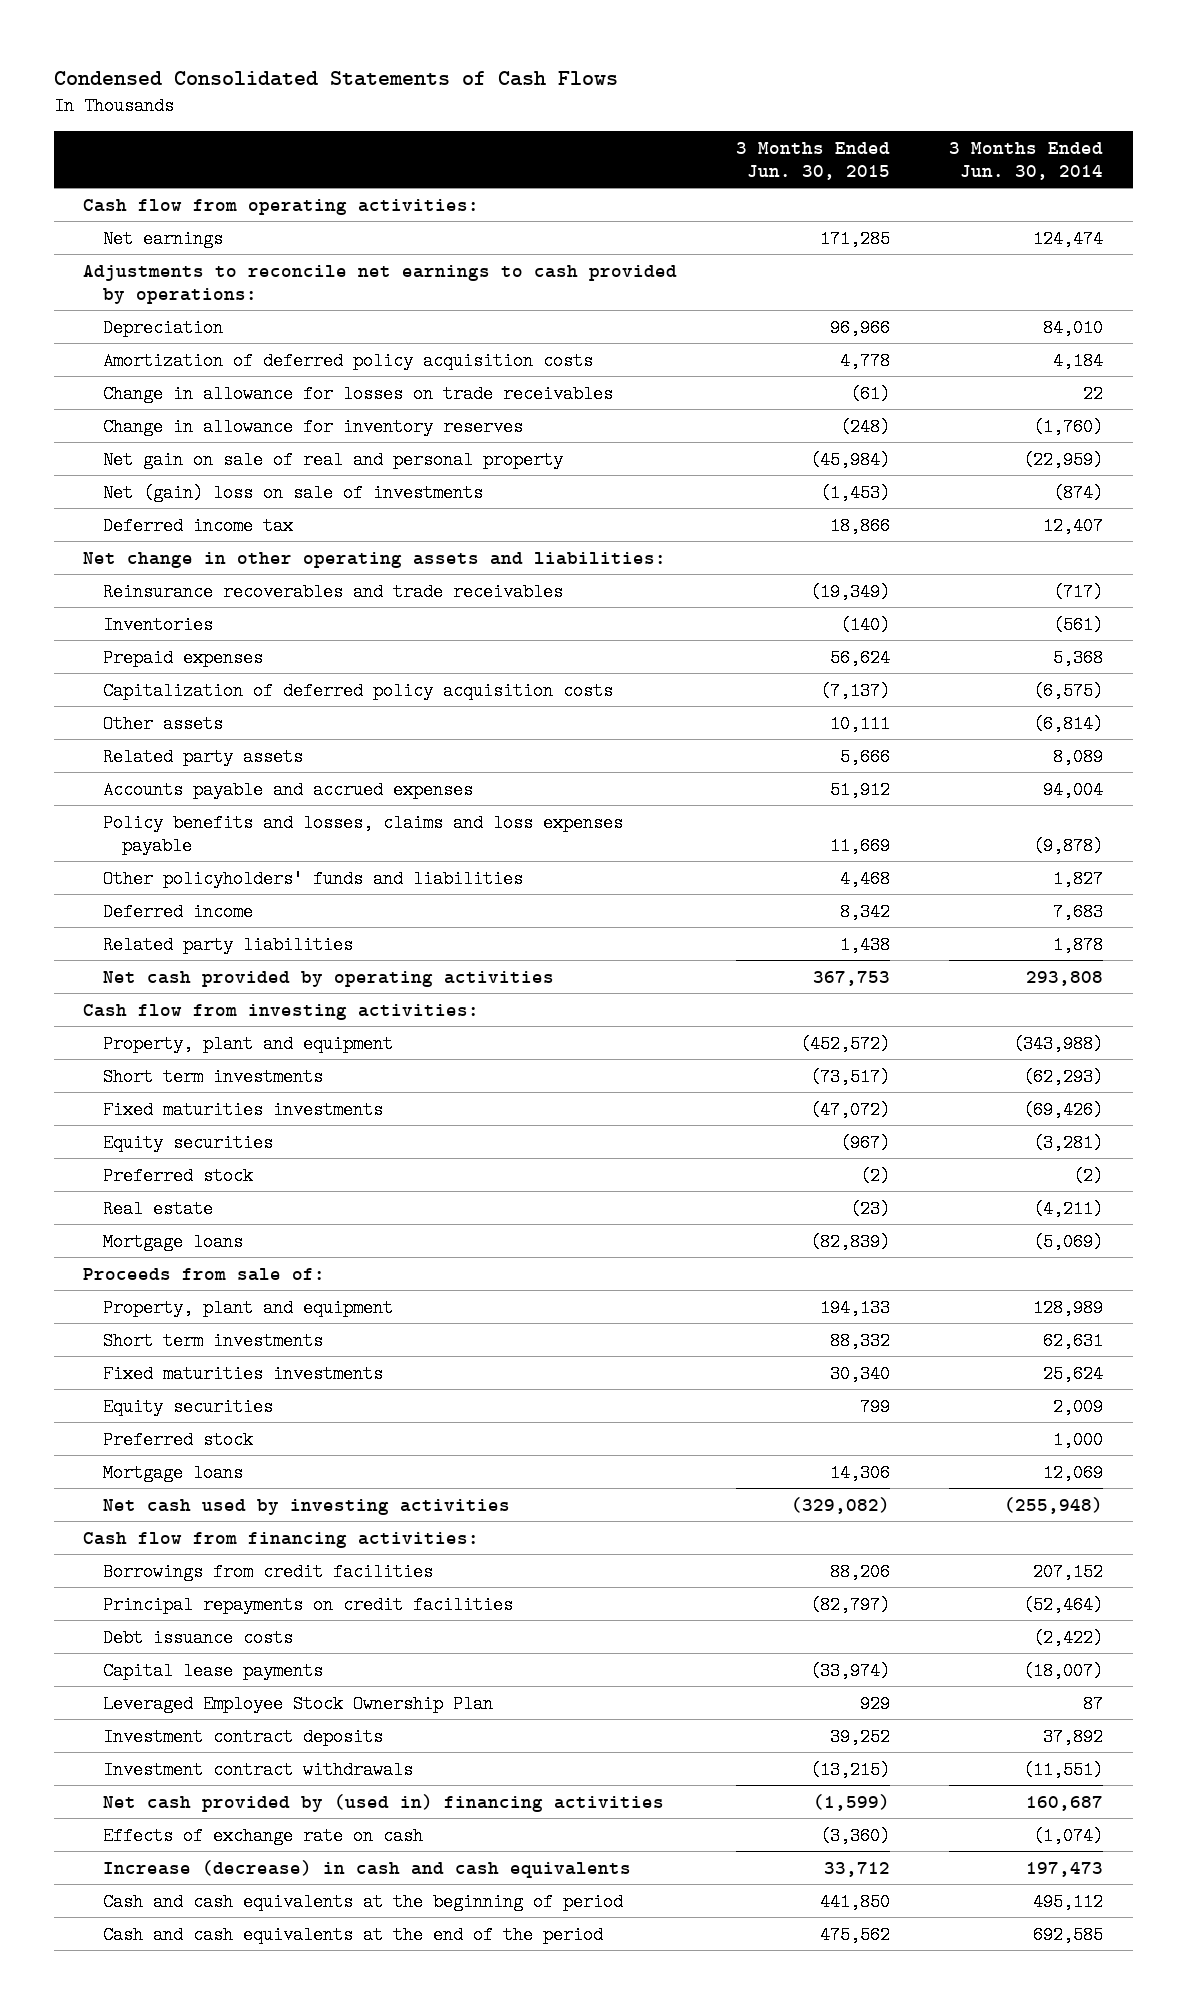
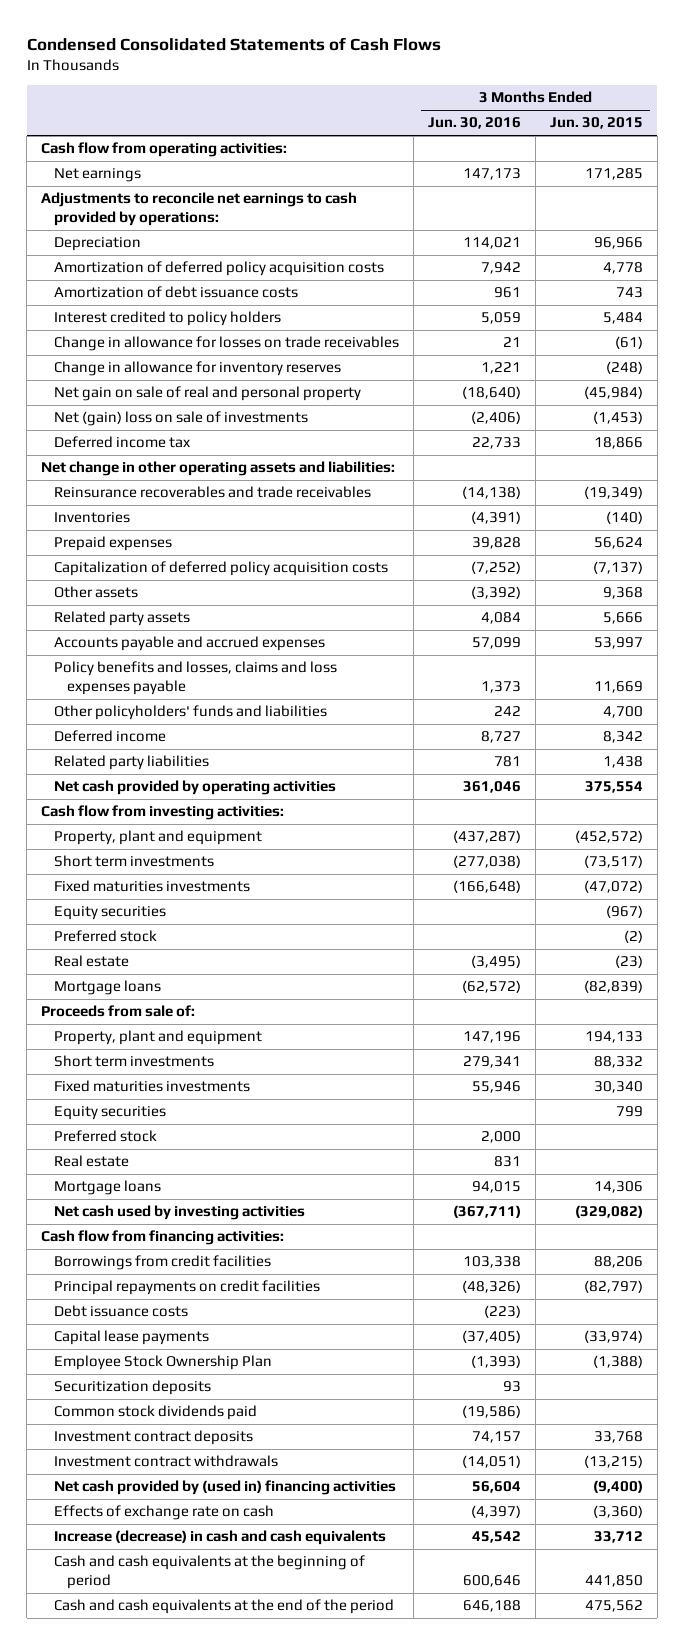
[949,141,1104,180] 3 Months Ended Jun. 30, 2014 -> none
none -> [428,117,522,130] Jun. 30, 2016
none -> [54,286,299,299] Amortization of debt issuance costs
none -> [54,311,282,327] Interest credited to policy holders
[830,714,891,733] 10,111 -> [602,587,643,600] 9,368
[830,780,891,799] 51,912 -> [593,637,643,650] 53,997
[840,869,891,888] 4,468 -> [602,706,643,719] 4,700
[813,970,891,986] 367,753 -> [584,781,643,794] 375,554
none -> [54,1155,130,1168] Real estate
[102,1694,493,1713] Leveraged Employee Stock Ownership Plan -> [54,1355,273,1371] Employee Stock Ownership Plan
[860,1694,891,1713] 929 -> [592,1355,643,1369] (1,388)
none -> [54,1380,212,1396] Securitization deposits
none -> [54,1405,258,1421] Common stock dividends paid
[830,1727,891,1746] 39,252 -> [593,1431,643,1444] 33,768
[813,1793,891,1811] (1,599) -> [592,1480,643,1494] (9,400)

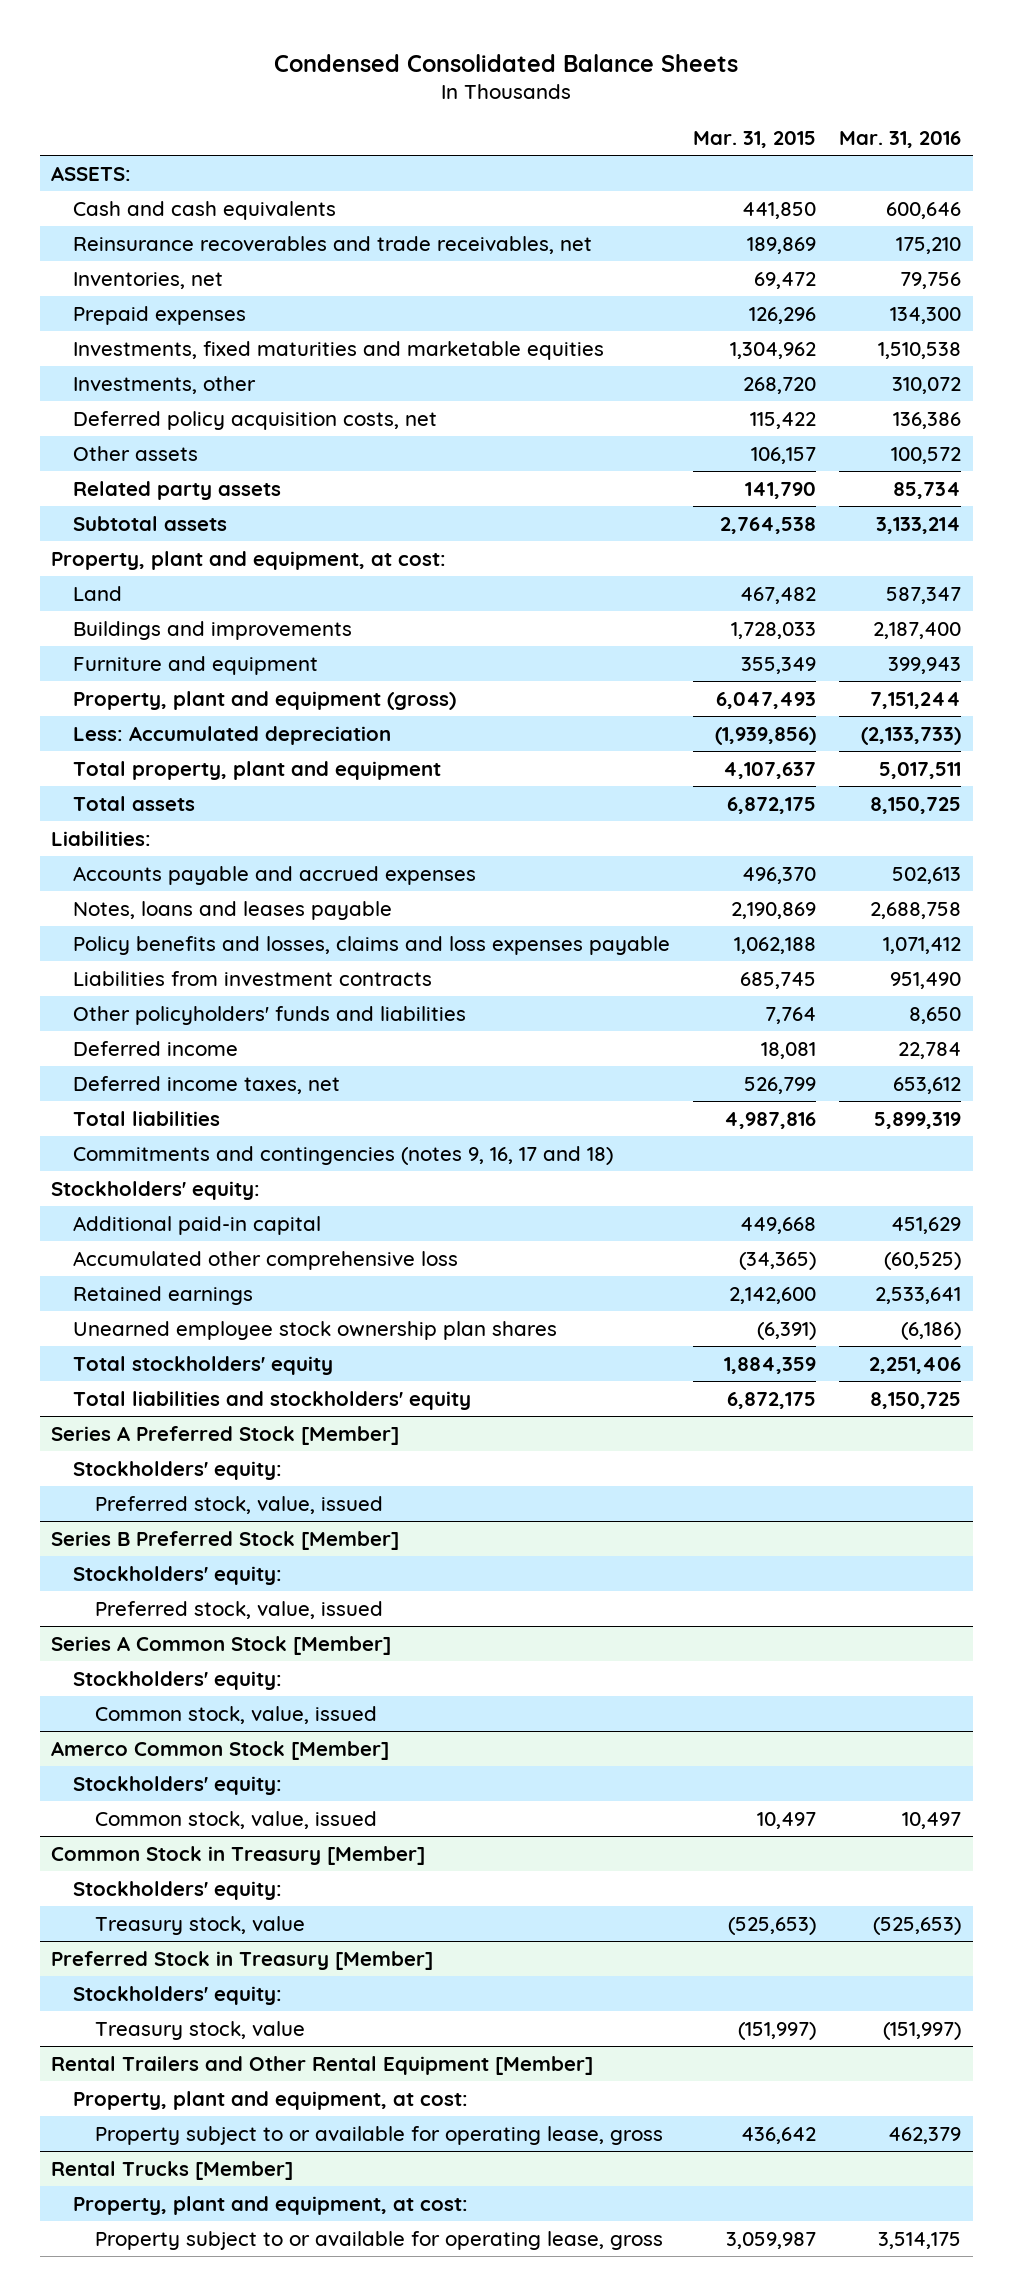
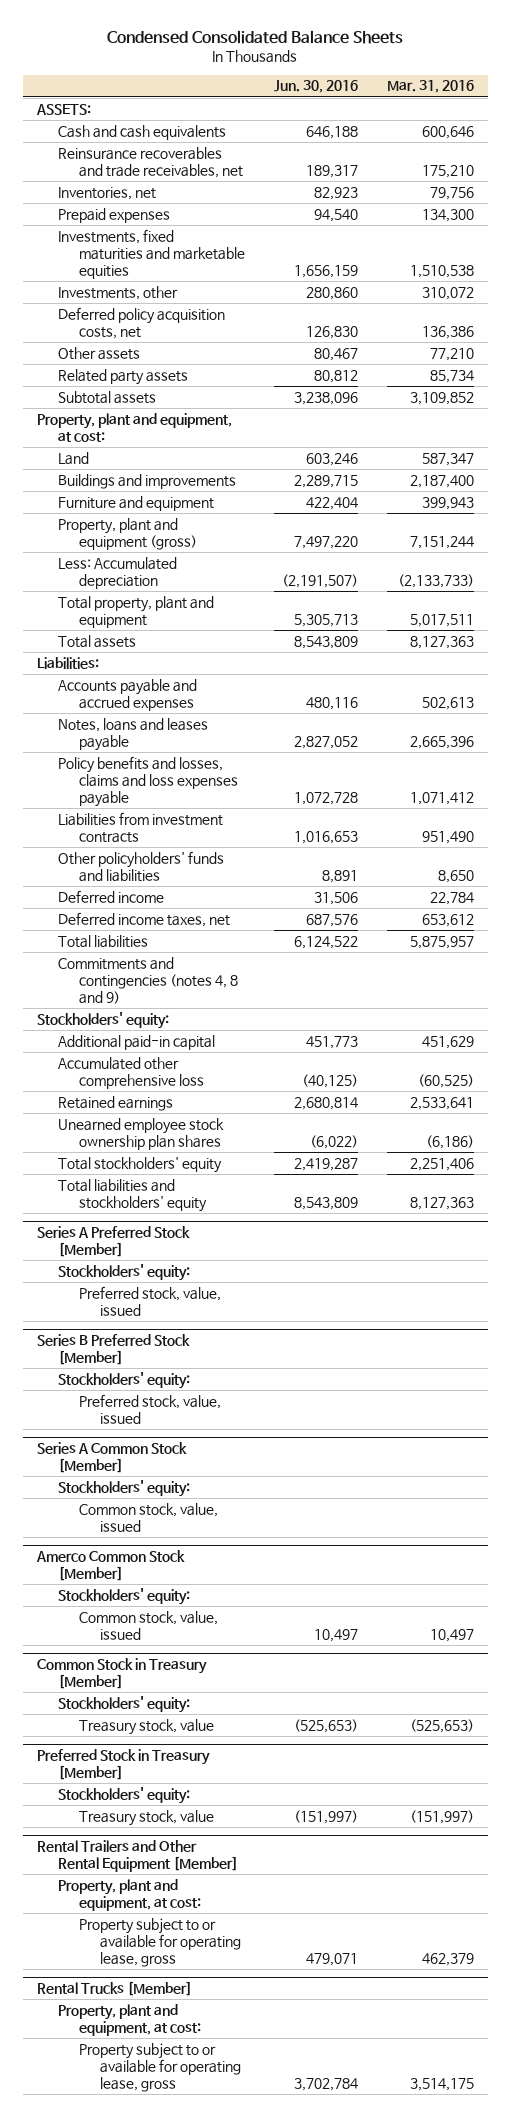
[693,130,817,148] Mar. 31, 2015 -> none
none -> [273,80,358,94] Jun. 30, 2016
[891,446,962,464] 100,572 -> [429,347,474,361] 77,210
[876,516,962,534] 3,133,214 -> [409,391,474,405] 3,109,852
[870,796,962,814] 8,150,725 -> [409,635,474,649] 8,127,363
[870,901,962,919] 2,688,758 -> [409,735,474,749] 2,665,396
[874,1111,962,1129] 5,899,319 -> [409,935,474,949] 5,875,957
[73,1145,614,1165] Commitments and contingencies (notes 9, 16, 17 and 18) -> [57,956,238,1004] Commitments and contingencies (notes 4, 8 and 9)
[870,1391,962,1409] 8,150,725 -> [409,1196,474,1210] 8,127,363

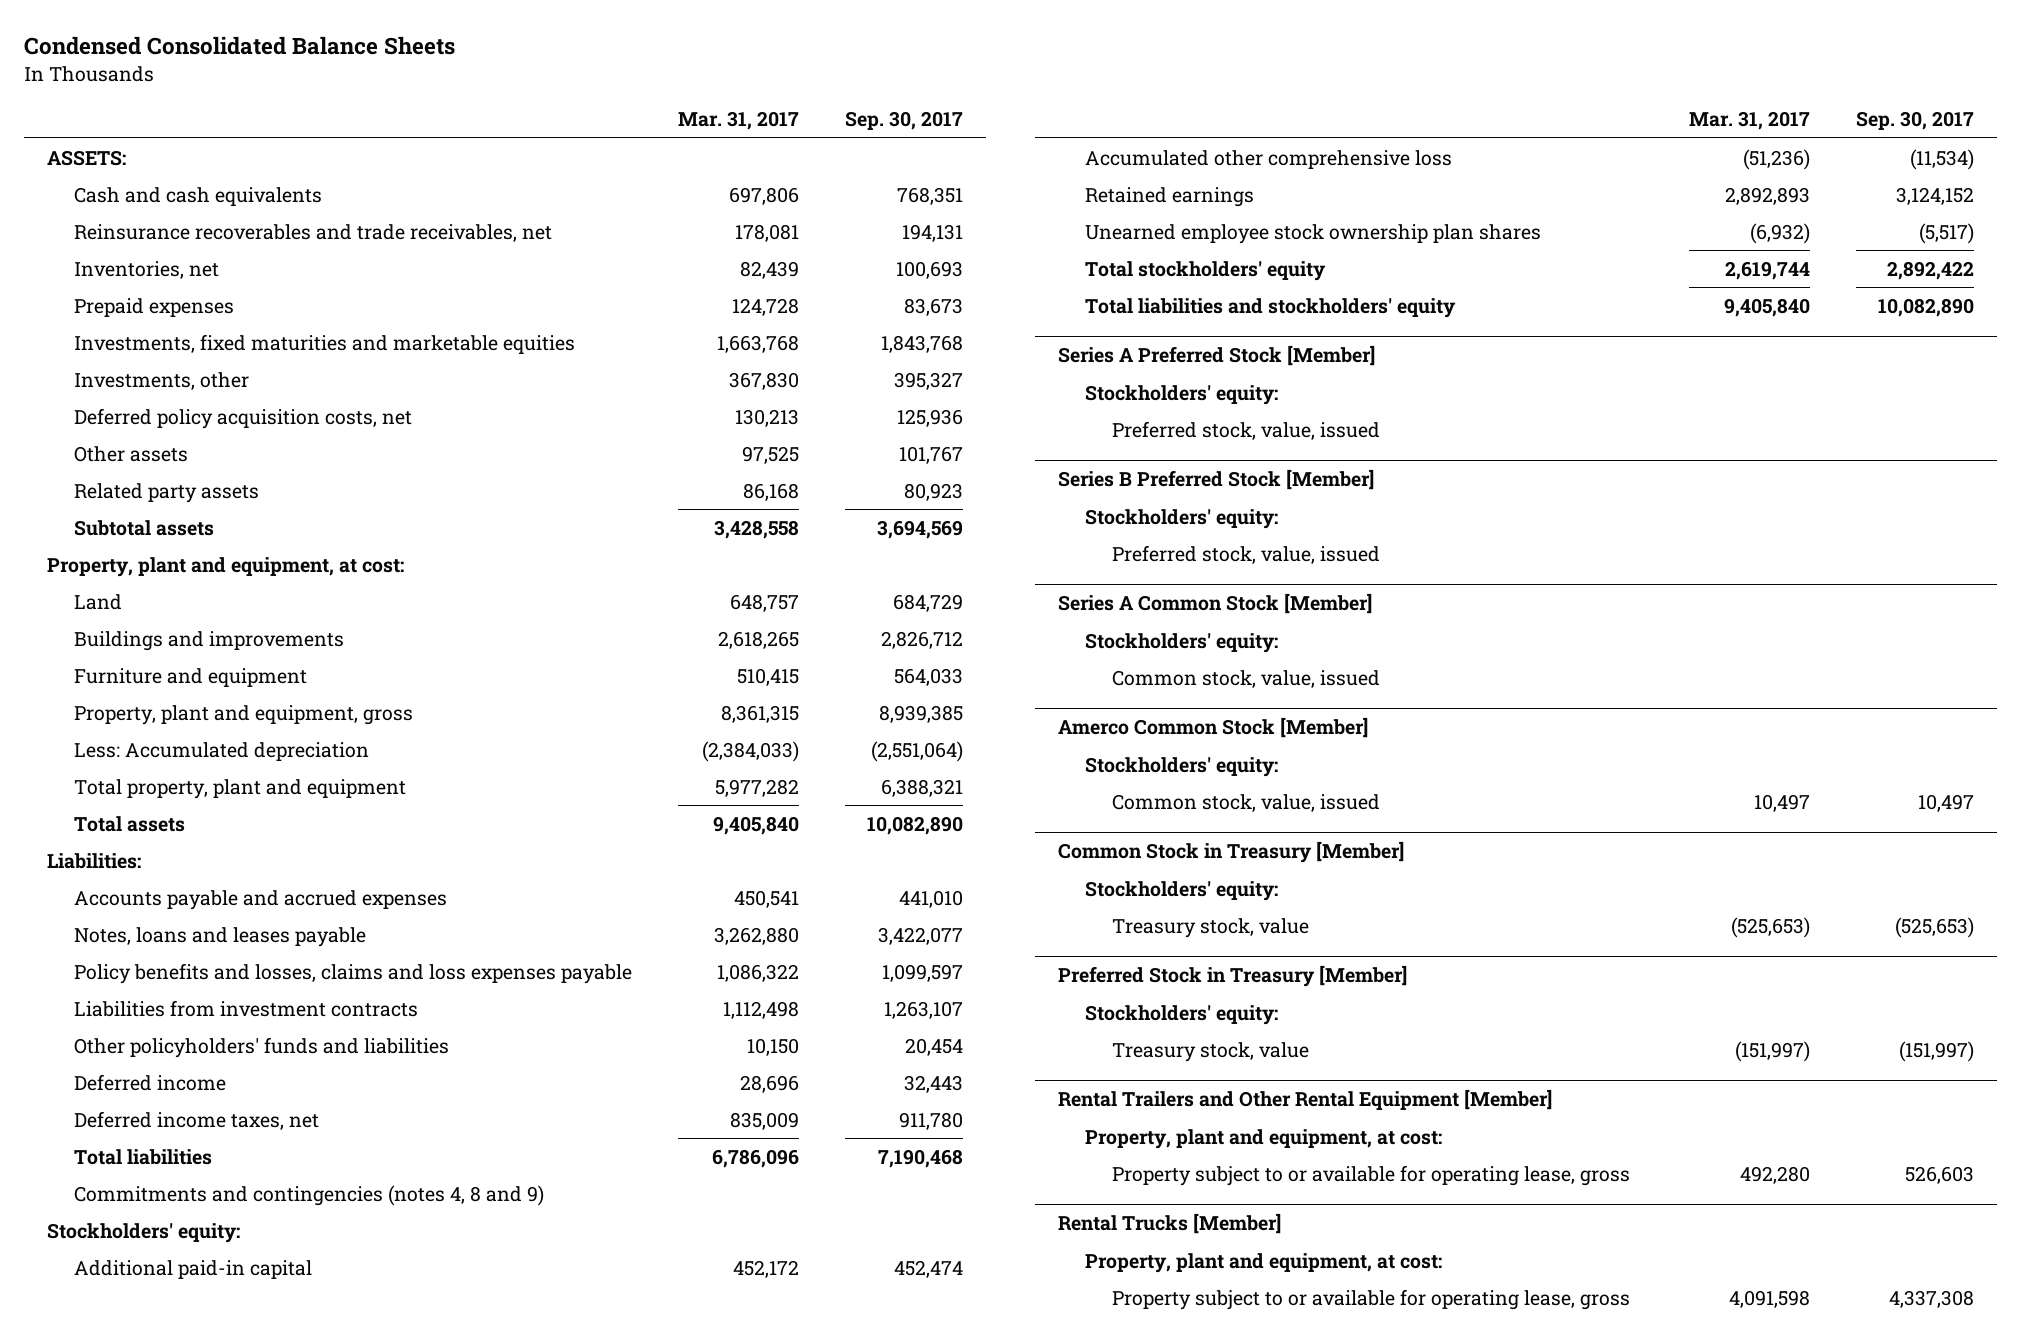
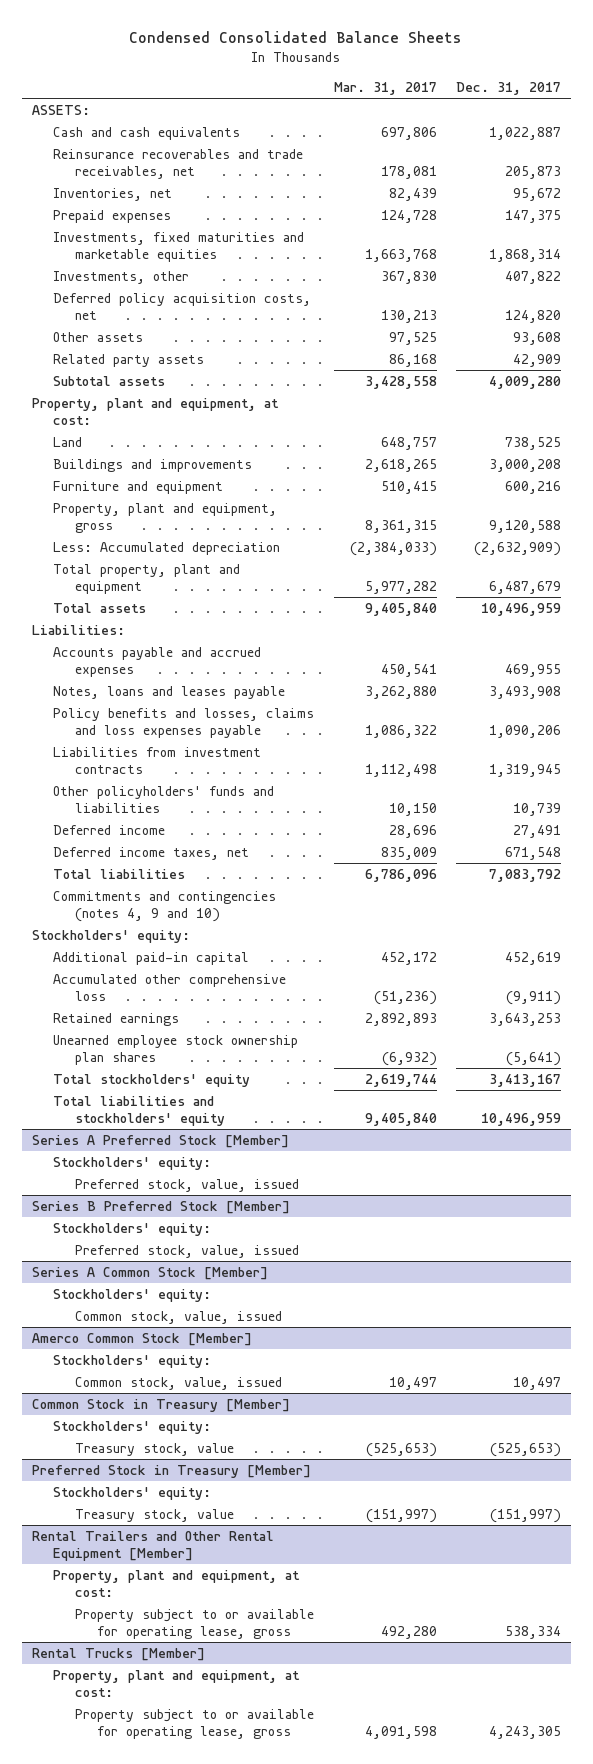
[844,111,963,131] Sep. 30, 2017 -> none
none -> [456,82,562,96] Dec. 31, 2017
[73,1184,544,1206] Commitments and contingencies (notes 4, 8 and 9) -> [53,891,277,922] Commitments and contingencies (notes 4, 9 and 10)

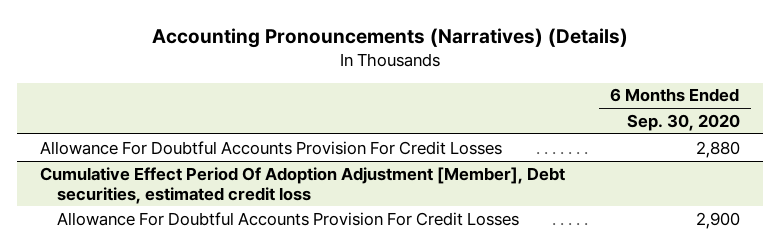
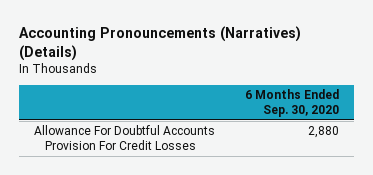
[40,166,566,204] Cumulative Effect Period Of Adoption Adjustment [Member], Debt securities, estimated credit loss -> none
[56,211,519,226] Allowance For Doubtful Accounts Provision For Credit Losses -> none

